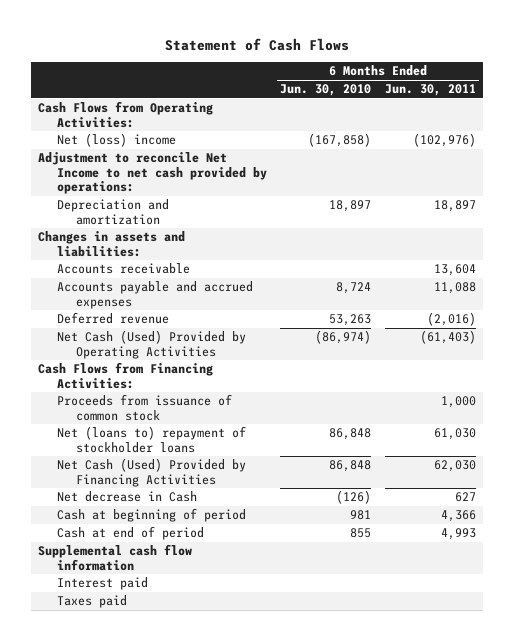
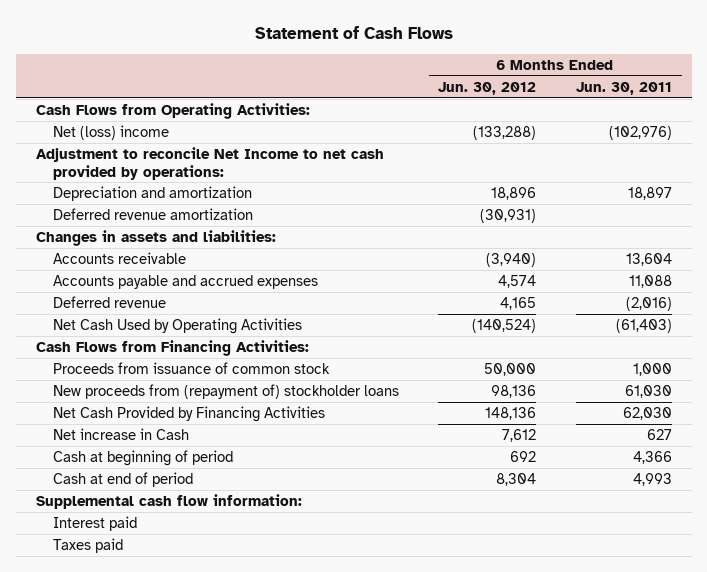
[280,84,372,97] Jun. 30, 2010 -> none
none -> [438,82,537,96] Jun. 30, 2012
none -> [52,208,253,221] Deferred revenue amortization
[56,330,246,359] Net Cash (Used) Provided by Operating Activities -> [52,318,302,335] Net Cash Used by Operating Activities
[56,426,246,453] Net (loans to) repayment of stockholder loans -> [52,384,399,400] New proceeds from (repayment of) stockholder loans
[56,458,246,487] Net Cash (Used) Provided by Financing Activities -> [52,406,325,423] Net Cash Provided by Financing Activities
[56,491,197,503] Net decrease in Cash -> [52,428,189,441] Net increase in Cash
[37,544,192,571] Supplemental cash flow information -> [35,494,302,510] Supplemental cash flow information:

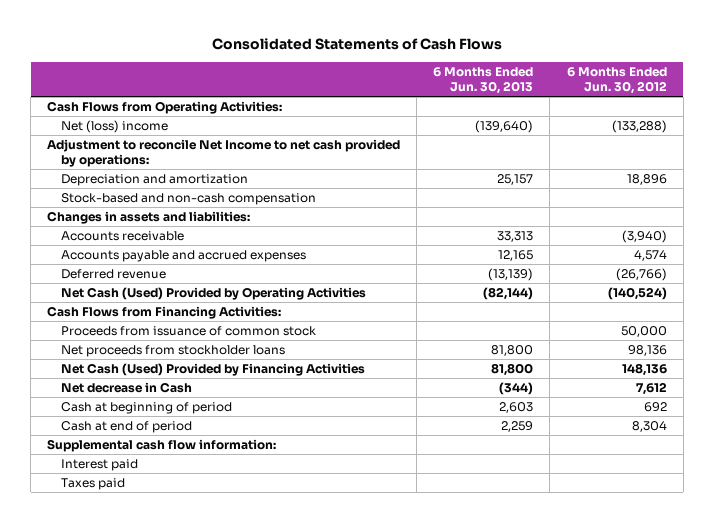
[254,26,453,40] Statement of Cash Flows -> [211,38,502,51] Consolidated Statements of Cash Flows
[575,82,672,96] Jun. 30, 2011 -> none
none -> [433,66,534,94] 6 Months Ended Jun. 30, 2013
[52,208,253,221] Deferred revenue amortization -> none
none -> [60,193,316,206] Stock-based and non-cash compensation
[500,297,537,311] 4,165 -> [615,268,667,282] (26,766)
[52,318,302,335] Net Cash Used by Operating Activities -> [60,287,366,301] Net Cash (Used) Provided by Operating Activities
[52,384,399,400] New proceeds from (repayment of) stockholder loans -> [60,345,285,358] Net proceeds from stockholder loans
[52,406,325,423] Net Cash Provided by Financing Activities -> [60,363,365,377] Net Cash (Used) Provided by Financing Activities
[52,428,189,441] Net increase in Cash -> [60,382,192,394] Net decrease in Cash

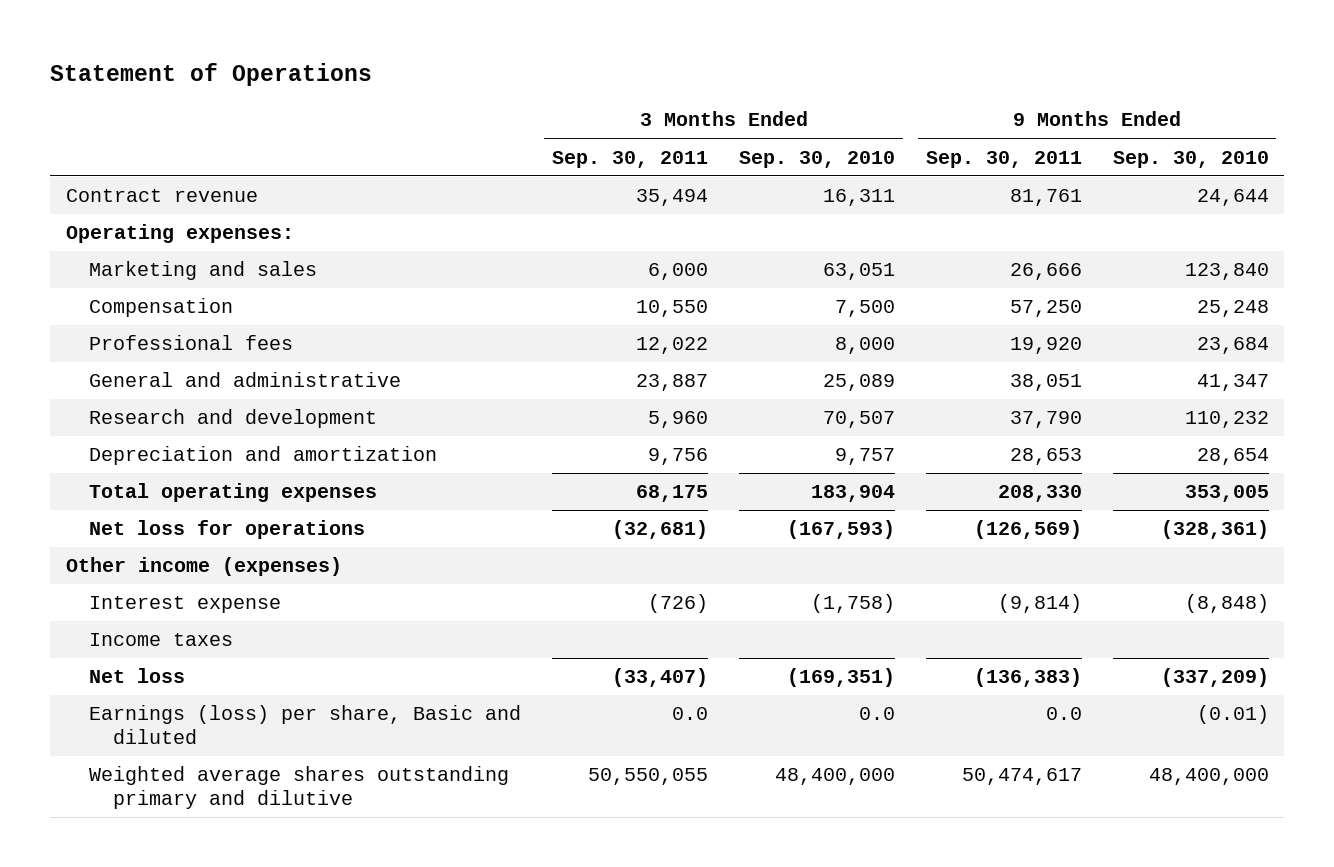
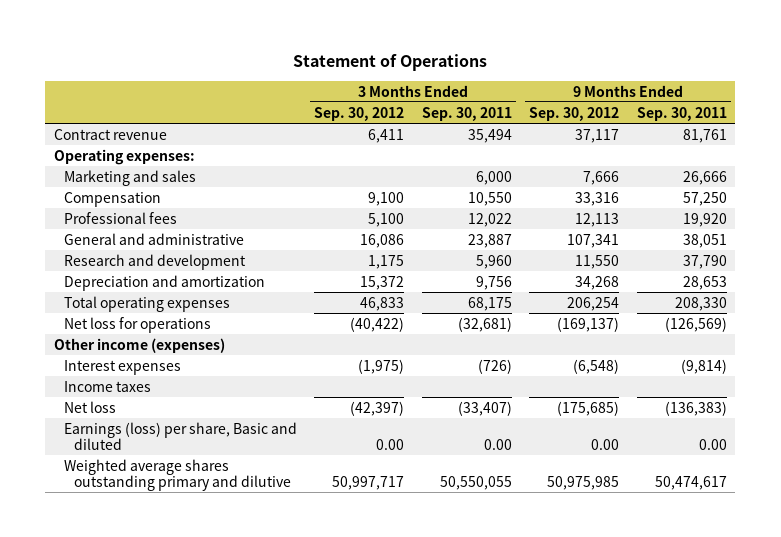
[739,150,896,168] Sep. 30, 2010 -> none
[1112,150,1269,168] Sep. 30, 2010 -> none
none -> [314,106,405,121] Sep. 30, 2012
none -> [529,106,620,121] Sep. 30, 2012
[89,596,282,614] Interest expense -> [63,359,181,375] Interest expenses
[672,707,709,721] 0.0 -> [483,438,512,450] 0.00
[1045,707,1082,721] 0.0 -> [698,438,727,450] 0.00

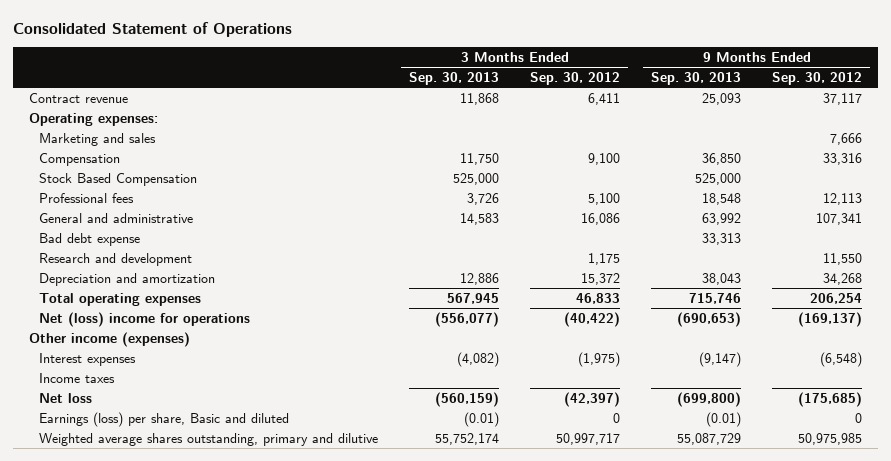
[293,53,488,71] Statement of Operations -> [13,21,293,37] Consolidated Statement of Operations
[421,106,512,121] Sep. 30, 2011 -> none
[636,106,727,121] Sep. 30, 2011 -> none
none -> [409,71,500,85] Sep. 30, 2013
none -> [651,71,742,85] Sep. 30, 2013
none -> [39,172,198,186] Stock Based Compensation
none -> [39,232,141,246] Bad debt expense
[63,316,211,333] Net loss for operations -> [39,311,251,327] Net (loss) income for operations
[376,438,405,450] 0.00 -> [613,412,621,423] 0
[591,438,620,450] 0.00 -> [855,412,863,423] 0
[63,458,291,491] Weighted average shares outstanding primary and dilutive -> [39,432,379,446] Weighted average shares outstanding, primary and dilutive

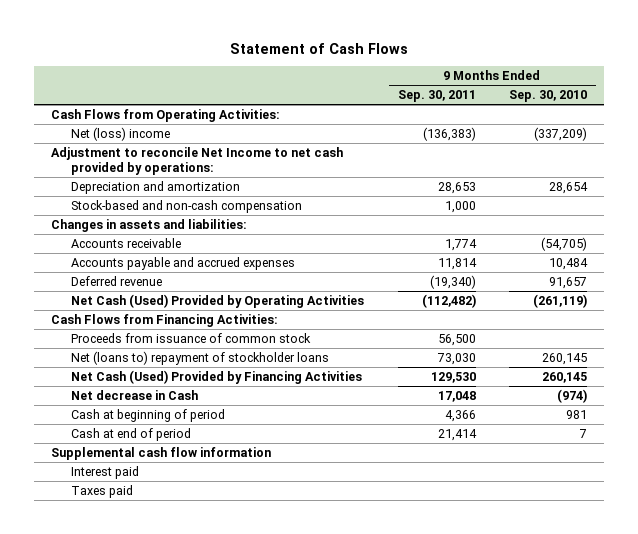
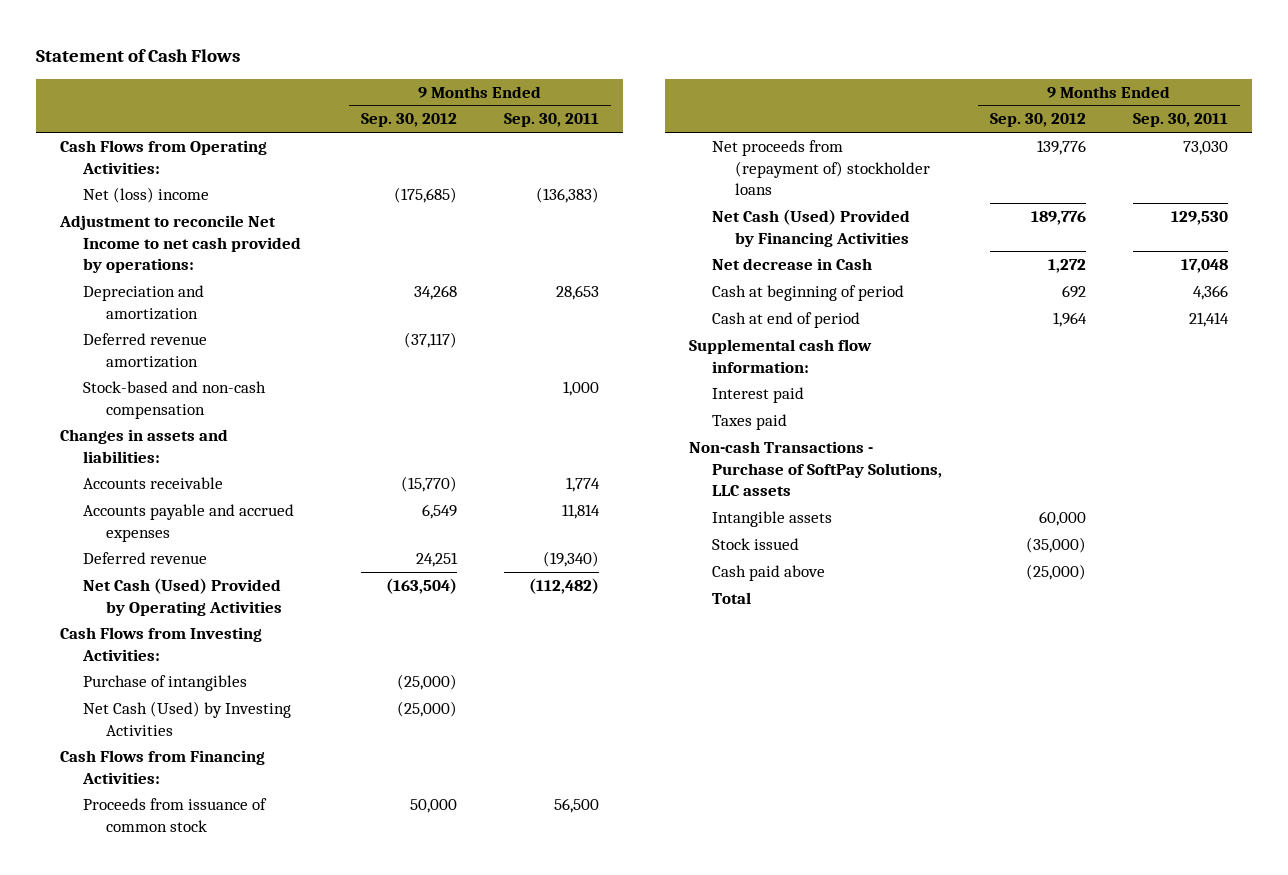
[509,90,588,103] Sep. 30, 2010 -> none
none -> [360,113,457,128] Sep. 30, 2012
none -> [82,333,207,368] Deferred revenue amortization
none -> [59,627,262,661] Cash Flows from Investing Activities:
none -> [82,675,247,692] Purchase of intangibles
none -> [82,701,291,736] Net Cash (Used) by Investing Activities
[70,350,329,365] Net (loans to) repayment of stockholder loans -> [711,140,931,196] Net proceeds from (repayment of) stockholder loans
[51,446,272,460] Supplemental cash flow information -> [688,339,872,373] Supplemental cash flow information:
none -> [688,441,942,497] Non-cash Transactions - Purchase of SoftPay Solutions, LLC assets
none -> [711,511,832,528] Intangible assets
none -> [711,538,799,551] Stock issued
none -> [711,565,825,582] Cash paid above
none -> [711,592,751,605] Total

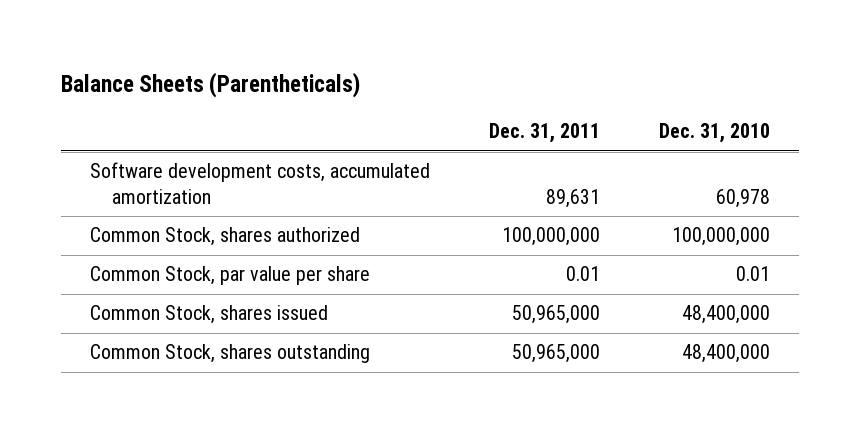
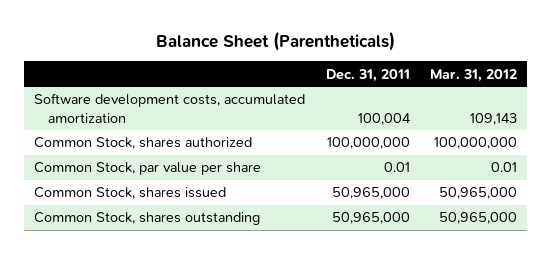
[61,72,361,99] Balance Sheets (Parentheticals) -> [155,30,395,51] Balance Sheet (Parentheticals)
[658,123,770,144] Dec. 31, 2010 -> none
none -> [430,68,518,82] Mar. 31, 2012
[546,189,601,209] 89,631 -> [357,112,411,125] 100,004

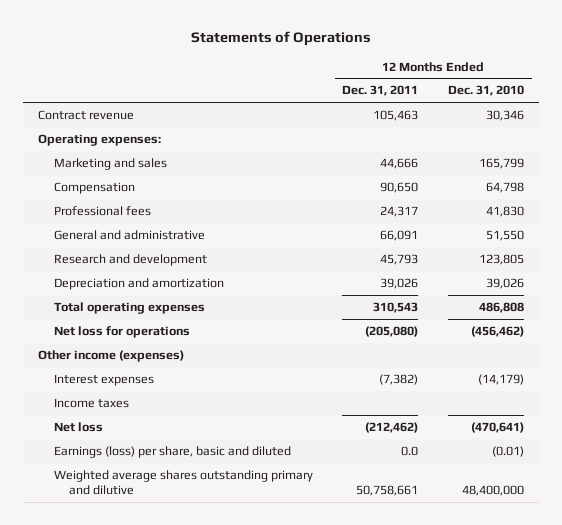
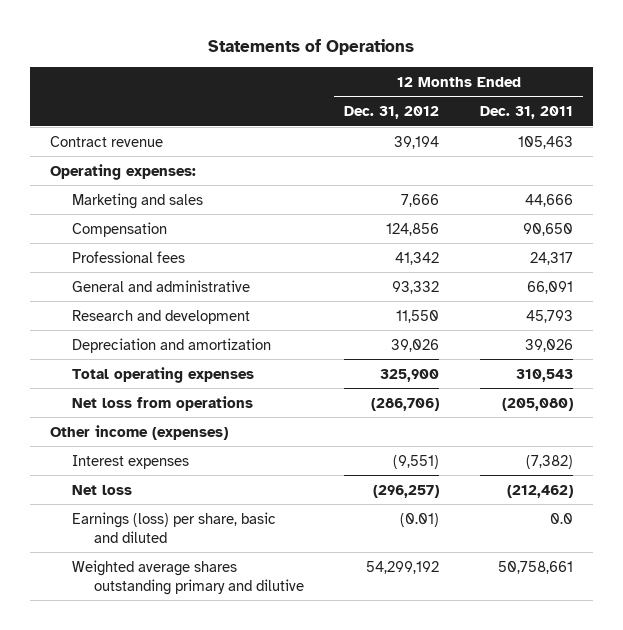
[448,85,525,97] Dec. 31, 2010 -> none
none -> [344,105,440,119] Dec. 31, 2012
[53,325,190,338] Net loss for operations -> [71,395,253,411] Net loss from operations
[53,397,129,408] Income taxes -> none

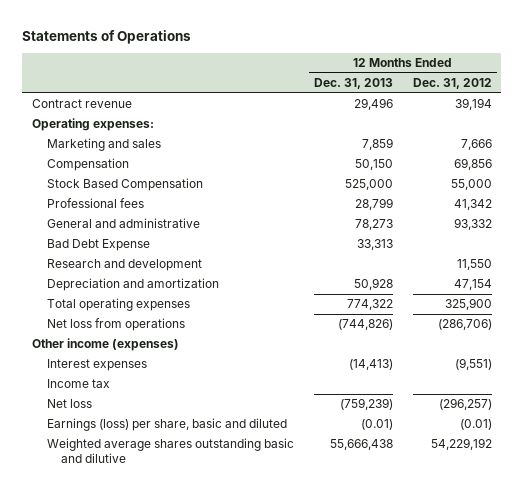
[480,105,574,119] Dec. 31, 2011 -> none
none -> [313,78,393,90] Dec. 31, 2013
[386,222,440,236] 124,856 -> [453,158,492,171] 69,856
none -> [46,178,203,192] Stock Based Compensation
none -> [46,239,150,252] Bad Debt Expense
[391,338,440,352] 39,026 -> [453,279,492,291] 47,154
none -> [46,379,110,389] Income tax
[71,559,304,595] Weighted average shares outstanding primary and dilutive -> [46,438,294,464] Weighted average shares outstanding basic and dilutive
[366,560,440,574] 54,299,192 -> [430,438,492,451] 54,229,192

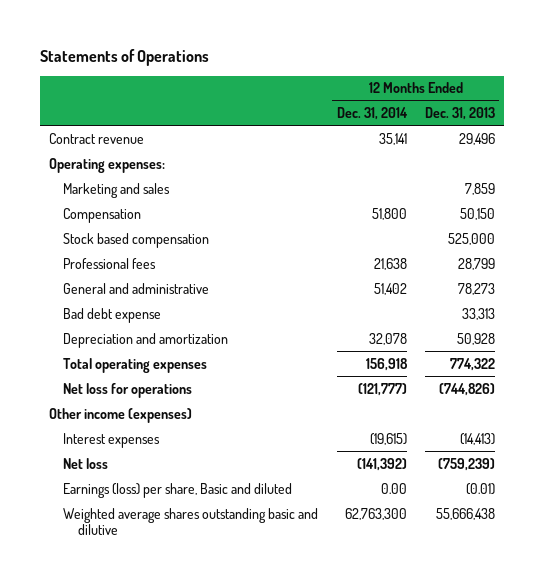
[412,78,492,90] Dec. 31, 2012 -> none
none -> [336,106,408,120] Dec. 31, 2014
[46,178,203,192] Stock Based Compensation -> [63,232,210,248] Stock based compensation
[46,259,202,272] Research and development -> none
[46,239,150,252] Bad Debt Expense -> [63,307,162,323] Bad debt expense
[46,318,185,332] Net loss from operations -> [63,382,193,398] Net loss for operations
[46,379,110,389] Income tax -> none
[46,418,287,432] Earnings (loss) per share, basic and diluted -> [63,482,293,498] Earnings (loss) per share, Basic and diluted

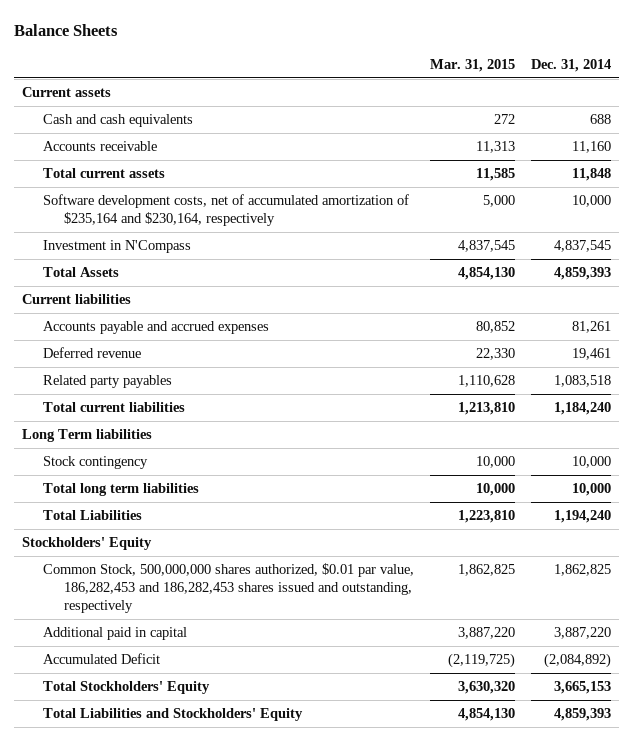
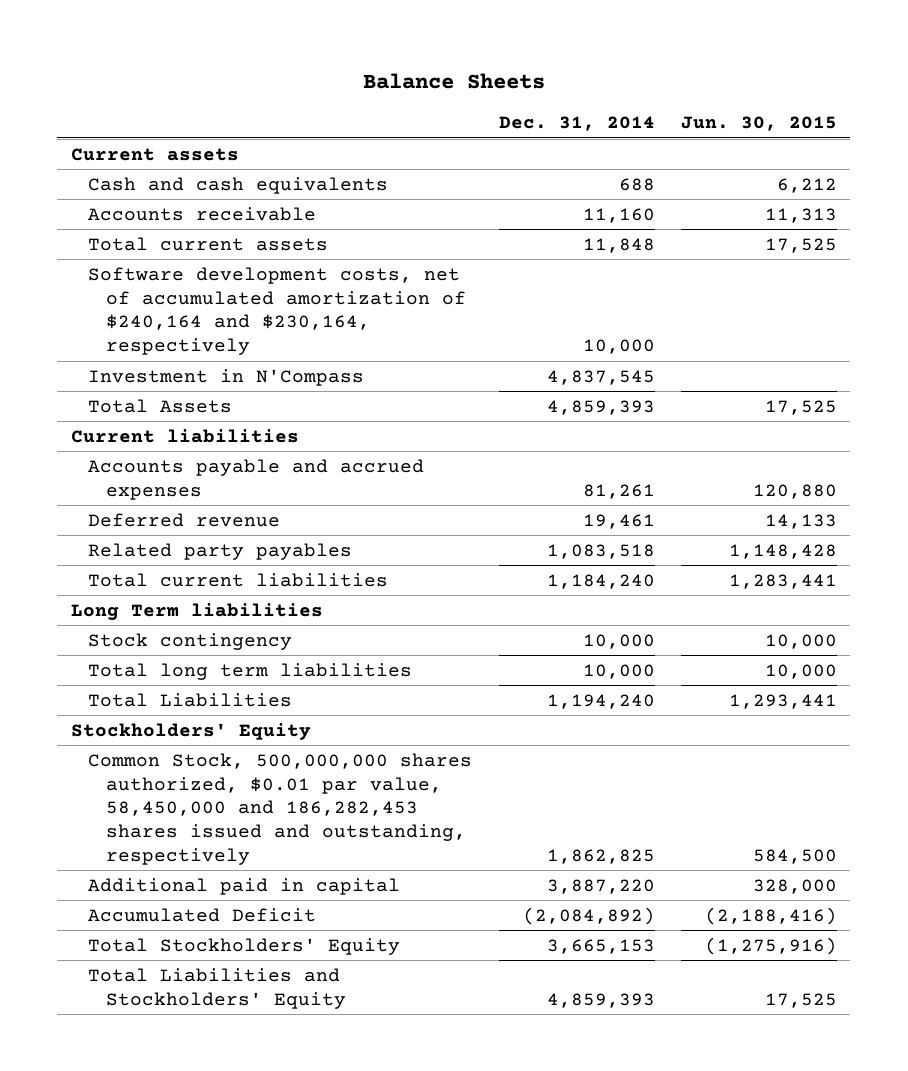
[430,59,516,73] Mar. 31, 2015 -> none
none -> [681,116,838,132] Jun. 30, 2015
[43,194,410,227] Software development costs, net of accumulated amortization of $235,164 and $230,164, respectively -> [88,266,467,356] Software development costs, net of accumulated amortization of $240,164 and $230,164, respectively
[43,563,415,614] Common Stock, 500,000,000 shares authorized, $0.01 par value, 186,282,453 and 186,282,453 shares issued and outstanding, respectively -> [88,752,473,865] Common Stock, 500,000,000 shares authorized, $0.01 par value, 58,450,000 and 186,282,453 shares issued and outstanding, respectively

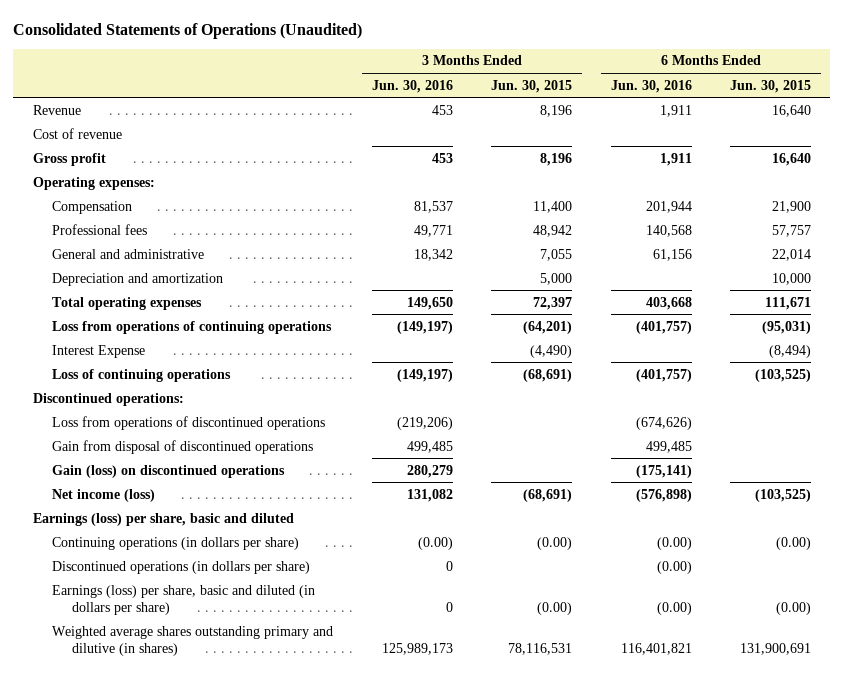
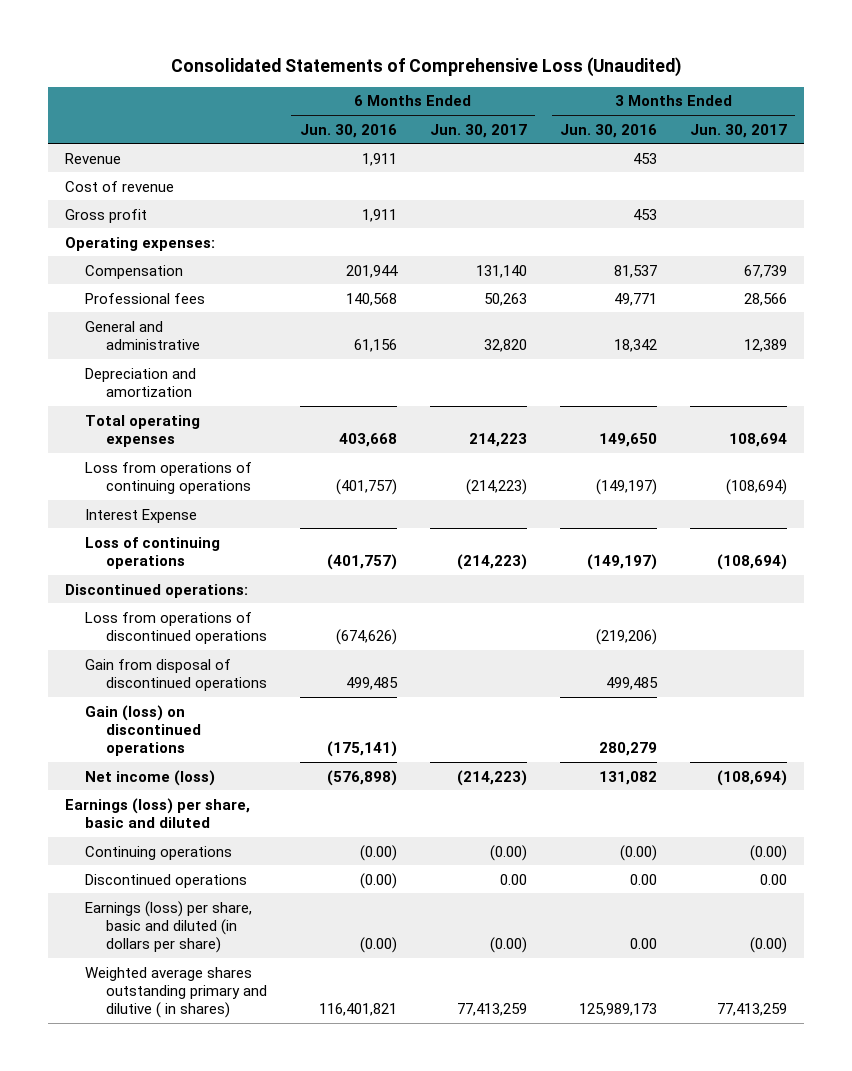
[13,22,363,39] Consolidated Statements of Operations (Unaudited) -> [170,56,681,77] Consolidated Statements of Comprehensive Loss (Unaudited)
[491,79,573,93] Jun. 30, 2015 -> none
[730,79,812,93] Jun. 30, 2015 -> none
none -> [429,123,527,138] Jun. 30, 2017
none -> [690,123,788,138] Jun. 30, 2017
[52,536,300,550] Continuing operations (in dollars per share) -> [85,845,233,860] Continuing operations
[52,560,311,574] Discontinued operations (in dollars per share) -> [85,873,248,888] Discontinued operations
[445,560,453,571] 0 -> [629,873,657,885] 0.00
[445,601,453,612] 0 -> [629,938,657,950] 0.00
[52,625,334,656] Weighted average shares outstanding primary and dilutive (in shares) -> [85,966,267,1019] Weighted average shares outstanding primary and dilutive ( in shares)

